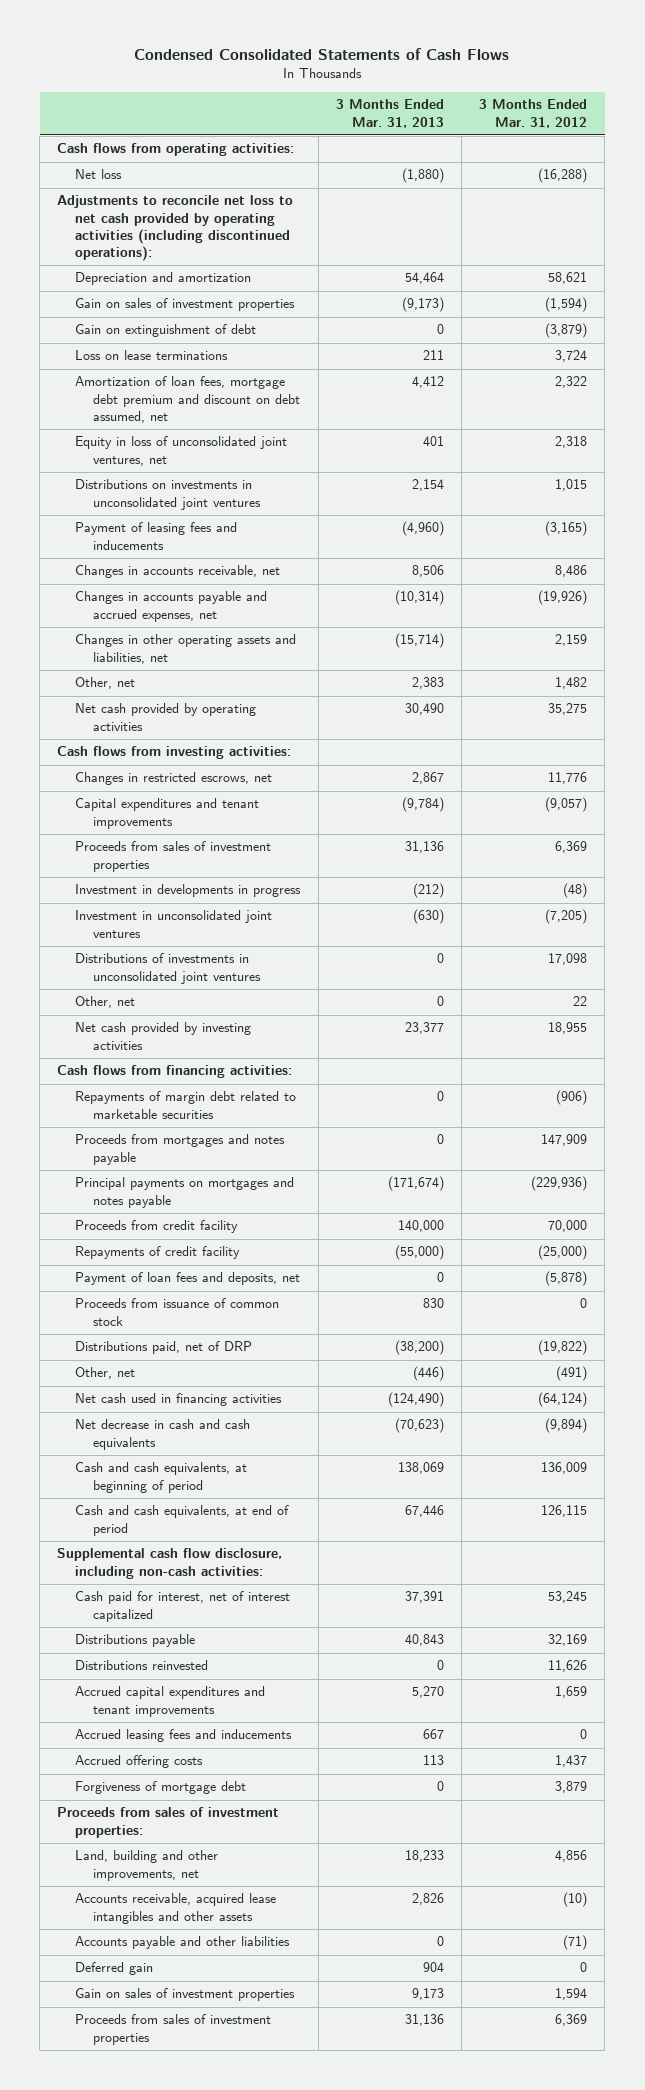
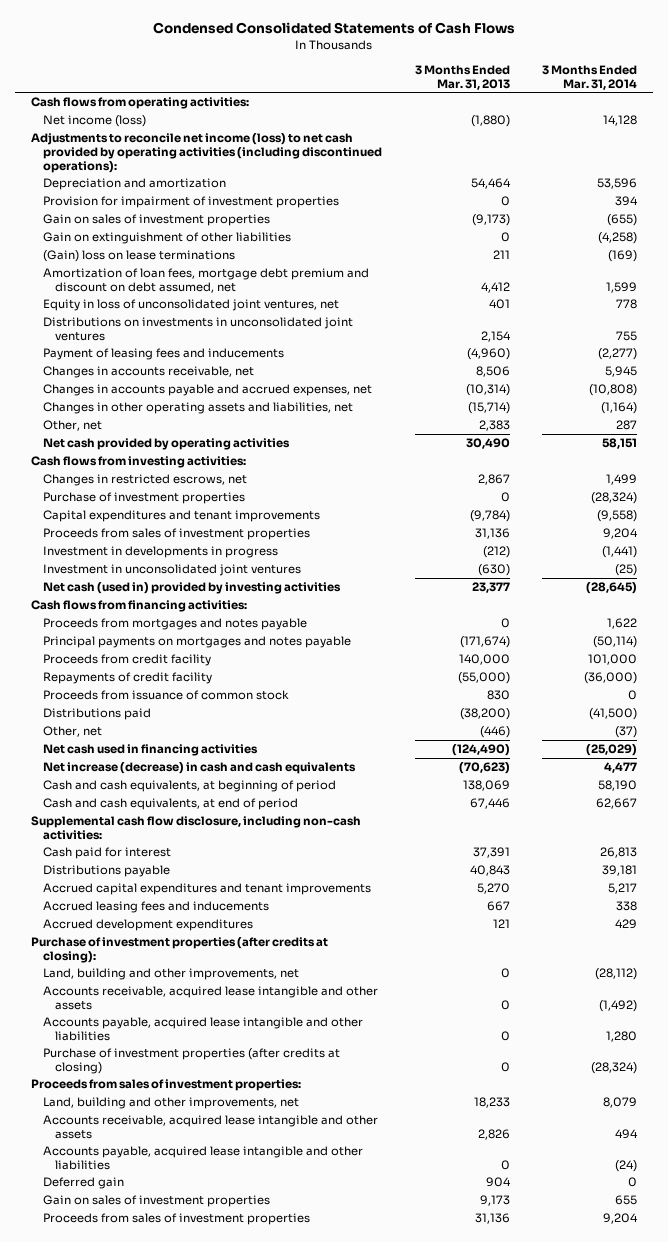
[479,99,588,128] 3 Months Ended Mar. 31, 2012 -> none
none -> [542,64,638,90] 3 Months Ended Mar. 31, 2014
[75,169,123,180] Net loss -> [43,115,147,128] Net income (loss)
[57,195,294,262] Adjustments to reconcile net loss to net cash provided by operating activities (including discontinued operations): -> [31,133,383,173] Adjustments to reconcile net income (loss) to net cash provided by operating activities (including discontinued operations):
none -> [43,196,340,209] Provision for impairment of investment properties
[75,324,257,338] Gain on extinguishment of debt -> [43,232,292,245] Gain on extinguishment of other liabilities
[75,350,229,361] Loss on lease terminations -> [43,250,236,263] (Gain) loss on lease terminations
none -> [43,492,246,505] Purchase of investment properties
[75,953,262,984] Distributions of investments in unconsolidated joint ventures -> none
[75,996,136,1009] Other, net -> none
[75,1022,252,1050] Net cash provided by investing activities -> [43,582,342,595] Net cash (used in) provided by investing activities
[75,1091,297,1119] Repayments of margin debt related to marketable securities -> none
[75,1272,301,1286] Payment of loan fees and deposits, net -> none
[75,1341,253,1355] Distributions paid, net of DRP -> [43,708,152,721] Distributions paid
[75,1419,251,1450] Net decrease in cash and cash equivalents -> [43,762,357,775] Net increase (decrease) in cash and cash equivalents
[75,1591,291,1622] Cash paid for interest, net of interest capitalized -> [43,847,172,860] Cash paid for interest
[75,1660,209,1671] Distributions reinvested -> none
[75,1755,204,1769] Accrued offering costs -> none
[75,1781,247,1795] Forgiveness of mortgage debt -> none
none -> [43,919,254,932] Accrued development expenditures
none -> [31,937,329,963] Purchase of investment properties (after credits at closing):
none -> [43,968,300,981] Land, building and other improvements, net
none -> [43,986,379,1010] Accounts receivable, acquired lease intangible and other assets
none -> [43,1017,364,1041] Accounts payable, acquired lease intangible and other liabilities
none -> [43,1048,341,1074] Purchase of investment properties (after credits at closing)
[75,1893,277,1924] Accounts receivable, acquired lease intangibles and other assets -> [43,1115,379,1139] Accounts receivable, acquired lease intangible and other assets
[75,1936,291,1950] Accounts payable and other liabilities -> [43,1146,364,1170] Accounts payable, acquired lease intangible and other liabilities

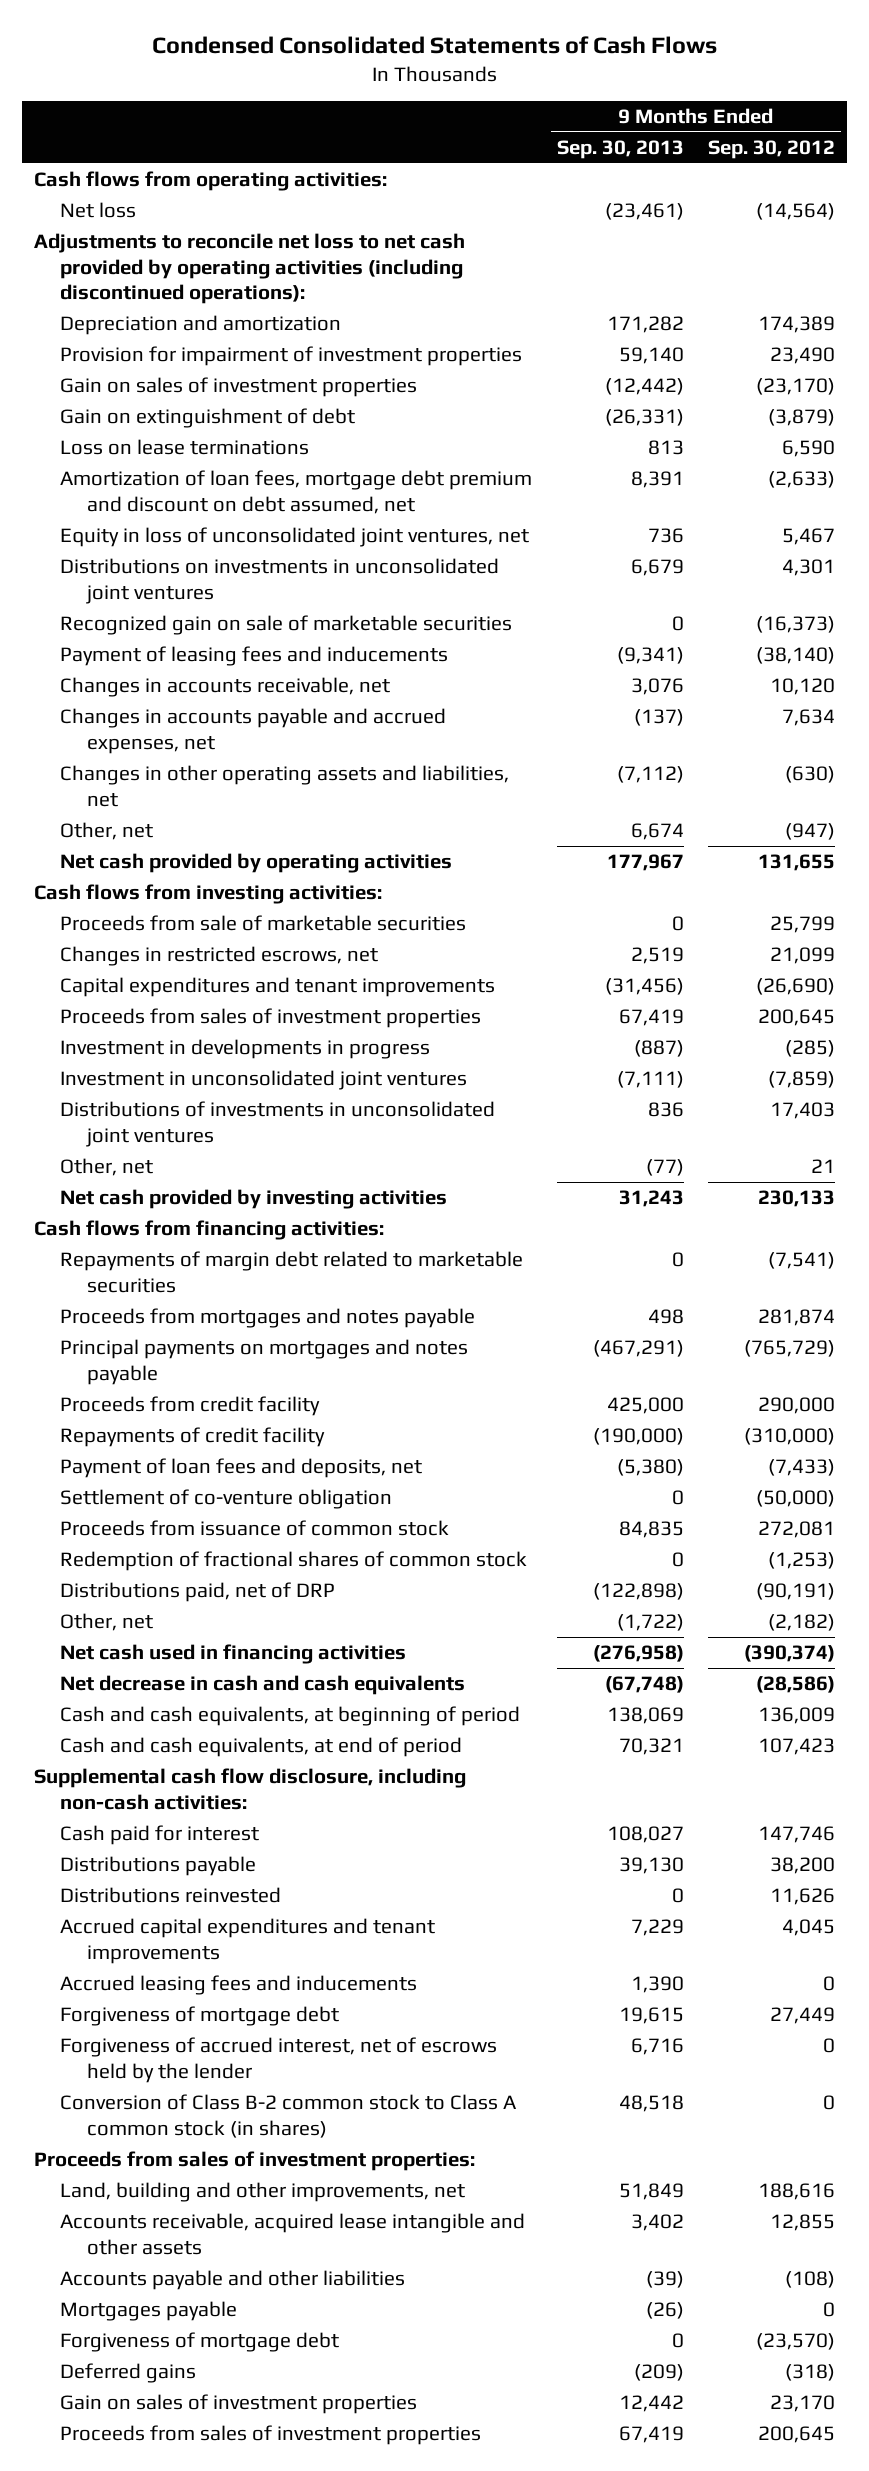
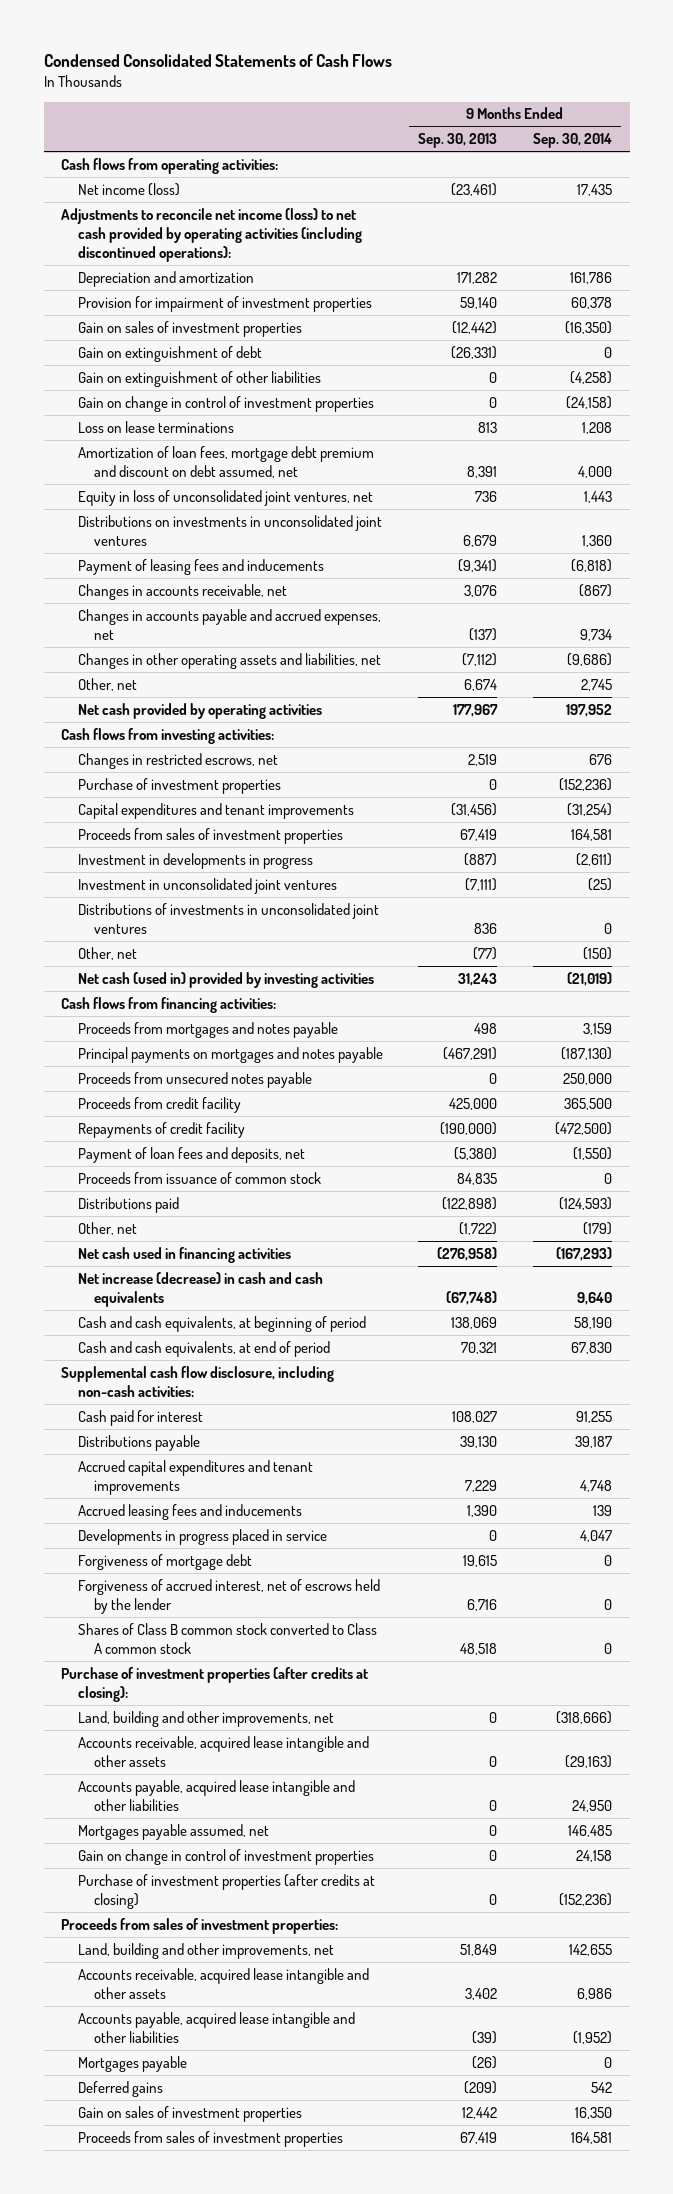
[708,140,836,160] Sep. 30, 2012 -> none
none -> [532,133,612,149] Sep. 30, 2014
[60,202,137,219] Net loss -> [77,182,180,196] Net income (loss)
[33,233,465,305] Adjustments to reconcile net loss to net cash provided by operating activities (including discontinued operations): -> [61,207,362,263] Adjustments to reconcile net income (loss) to net cash provided by operating activities (including discontinued operations):
none -> [77,370,321,387] Gain on extinguishment of other liabilities
none -> [77,395,374,412] Gain on change in control of investment properties
[60,615,513,636] Recognized gain on sale of marketable securities -> none
[60,915,467,932] Proceeds from sale of marketable securities -> none
none -> [77,777,281,794] Purchase of investment properties
[60,1189,448,1210] Net cash provided by investing activities -> [77,971,374,988] Net cash (used in) provided by investing activities
[60,1251,524,1293] Repayments of margin debt related to marketable securities -> none
none -> [77,1071,312,1088] Proceeds from unsecured notes payable
[60,1489,393,1510] Settlement of co-venture obligation -> none
[60,1551,528,1572] Redemption of fractional shares of common stock -> none
[60,1582,336,1603] Distributions paid, net of DRP -> [77,1196,179,1213] Distributions paid
[60,1675,466,1696] Net decrease in cash and cash equivalents -> [77,1271,323,1308] Net increase (decrease) in cash and cash equivalents
[60,1887,282,1904] Distributions reinvested -> none
none -> [77,1528,327,1545] Developments in progress placed in service
[60,2094,518,2138] Conversion of Class B-2 common stock to Class A common stock (in shares) -> [77,1622,377,1655] Shares of Class B common stock converted to Class A common stock
none -> [61,1666,369,1703] Purchase of investment properties (after credits at closing):
none -> [77,1710,334,1727] Land, building and other improvements, net
none -> [77,1735,369,1768] Accounts receivable, acquired lease intangible and other assets
none -> [77,1779,355,1812] Accounts payable, acquired lease intangible and other liabilities
none -> [77,1823,269,1840] Mortgages payable assumed, net
none -> [77,1848,374,1865] Gain on change in control of investment properties
none -> [77,1873,375,1910] Purchase of investment properties (after credits at closing)
[60,2270,406,2291] Accounts payable and other liabilities -> [77,2011,355,2044] Accounts payable, acquired lease intangible and other liabilities
[60,2332,340,2353] Forgiveness of mortgage debt -> none

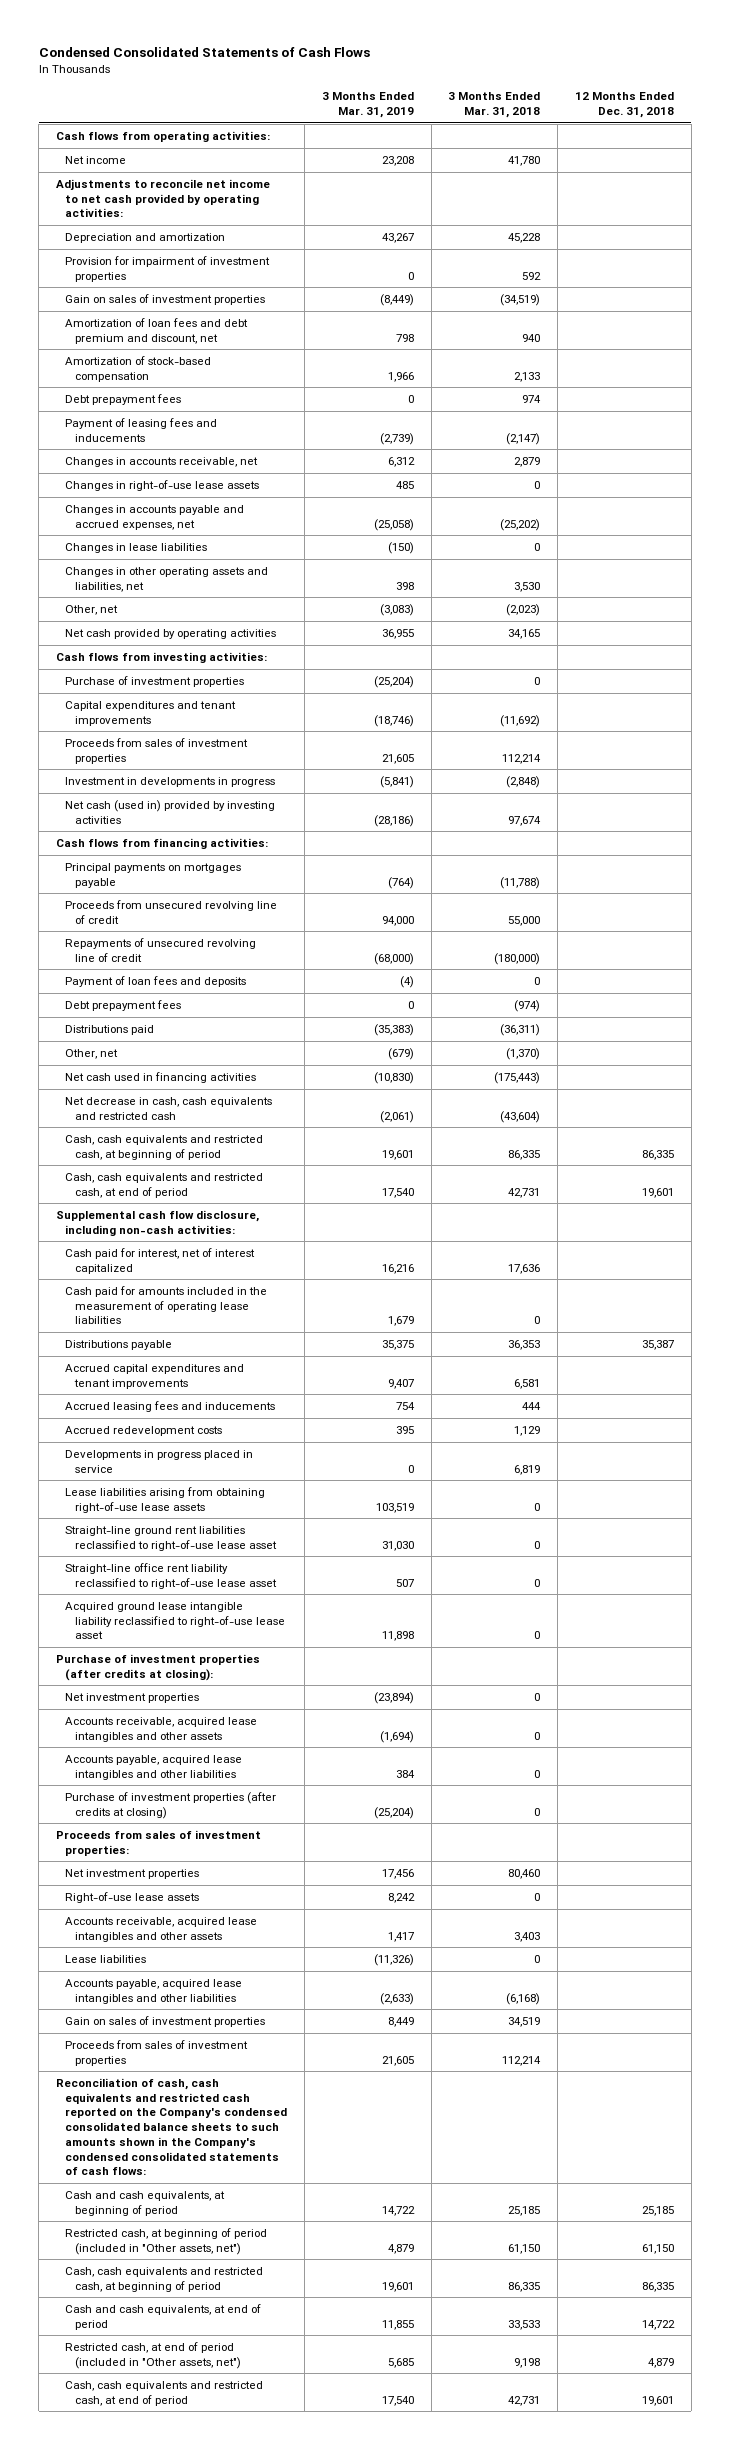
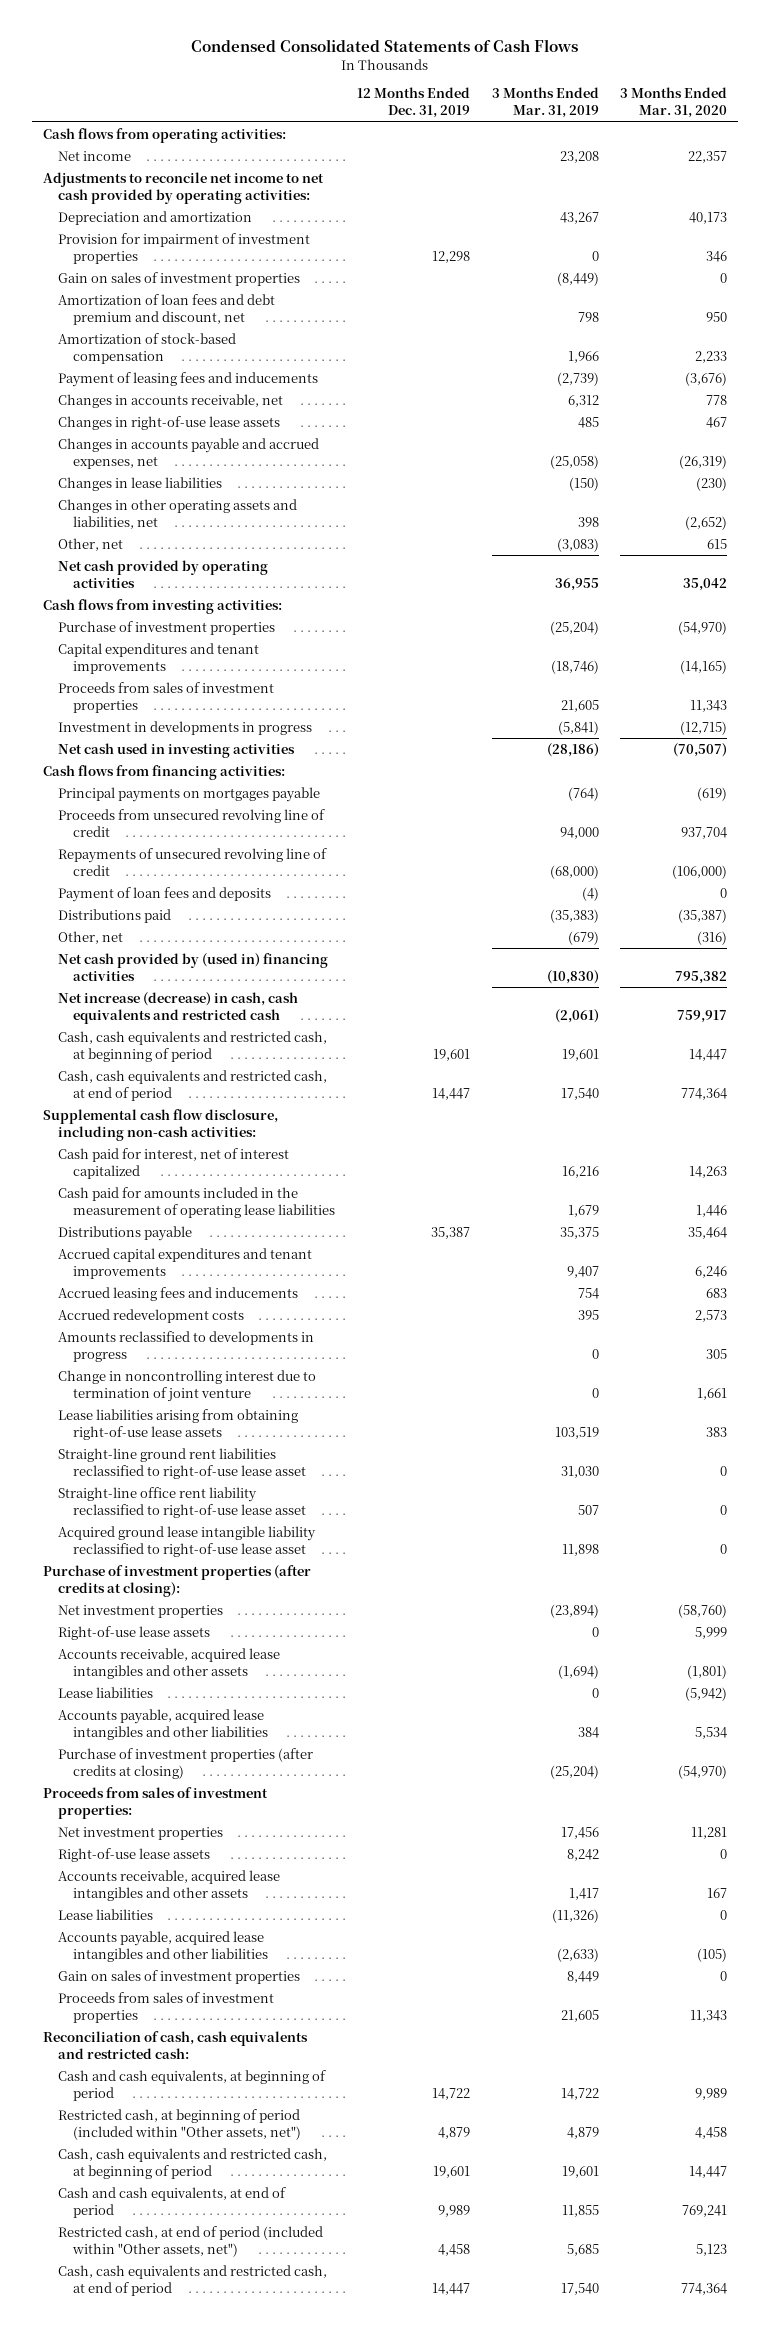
[448,92,541,118] 3 Months Ended Mar. 31, 2018 -> none
[574,92,674,118] 12 Months Ended Dec. 31, 2018 -> none
none -> [356,87,470,119] 12 Months Ended Dec. 31, 2019
none -> [620,87,728,119] 3 Months Ended Mar. 31, 2020
[65,393,182,405] Debt prepayment fees -> none
[65,799,276,824] Net cash (used in) provided by investing activities -> [58,742,296,758] Net cash used in investing activities
[65,999,182,1011] Debt prepayment fees -> none
[65,1071,257,1083] Net cash used in financing activities -> [58,952,329,981] Net cash provided by (used in) financing activities
[65,1096,273,1120] Net decrease in cash, cash equivalents and restricted cash -> [58,991,299,1024] Net increase (decrease) in cash, cash equivalents and restricted cash
[65,1449,254,1473] Developments in progress placed in service -> none
none -> [58,1330,315,1362] Amounts reclassified to developments in progress
none -> [58,1369,317,1402] Change in noncontrolling interest due to termination of joint venture
none -> [58,1625,211,1640] Right-of-use lease assets
none -> [58,1686,154,1698] Lease liabilities
[56,2077,288,2176] Reconciliation of cash, cash equivalents and restricted cash reported on the Company's condensed consolidated balance sheets to such amounts shown in the Company's condensed consolidated statements of cash flows: -> [42,2030,308,2059] Reconciliation of cash, cash equivalents and restricted cash:
[65,2227,268,2255] Restricted cash, at beginning of period (included in "Other assets, net") -> [58,2108,302,2140] Restricted cash, at beginning of period (included within "Other assets, net")
[65,2341,241,2369] Restricted cash, at end of period (included in "Other assets, net") -> [58,2225,324,2257] Restricted cash, at end of period (included within "Other assets, net")

